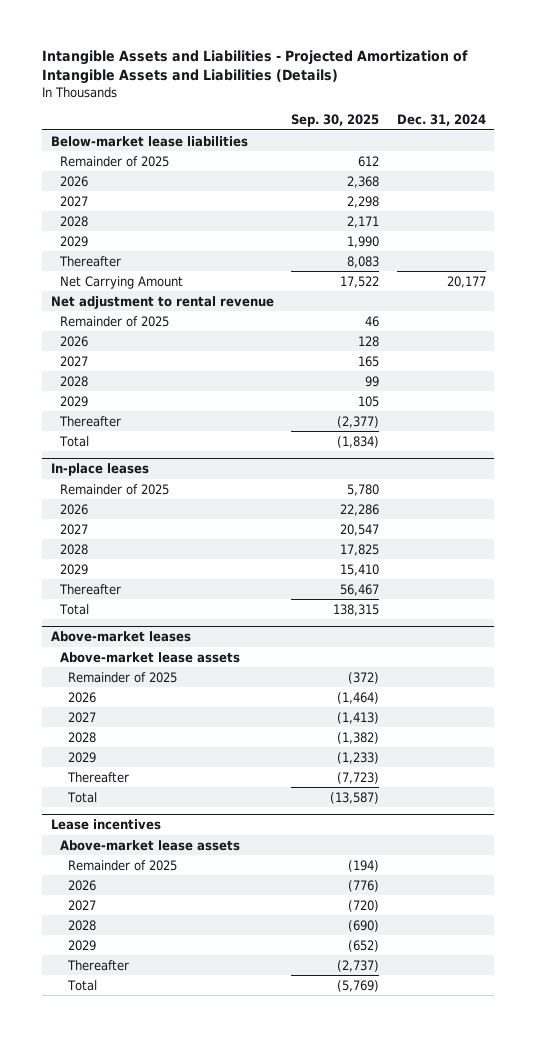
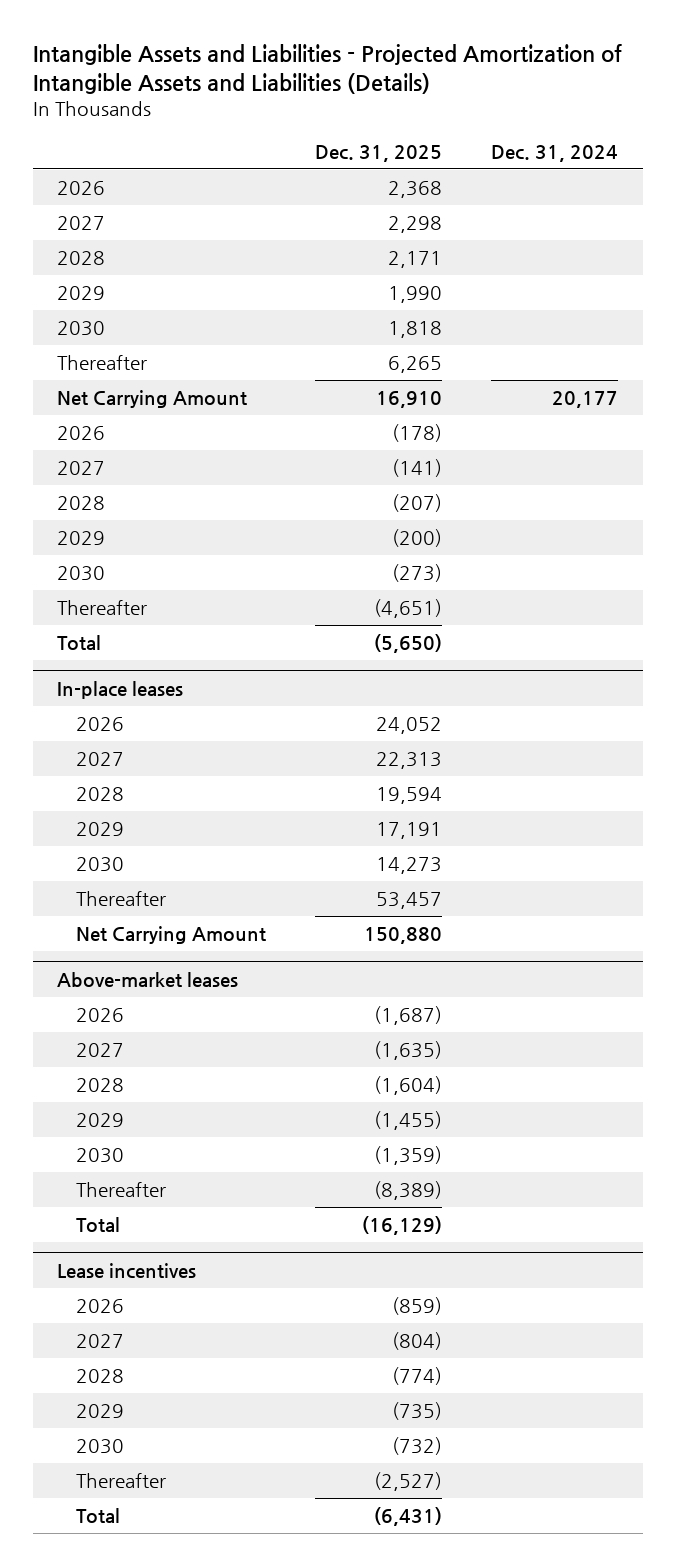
[291,114,380,128] Sep. 30, 2025 -> none
none -> [315,144,443,162] Dec. 31, 2025
[50,135,248,147] Below-market lease liabilities -> none
[59,155,169,167] Remainder of 2025 -> none
none -> [57,321,106,337] 2030
[50,295,274,309] Net adjustment to rental revenue -> none
[59,315,169,327] Remainder of 2025 -> none
none -> [57,566,106,582] 2030
[59,483,169,495] Remainder of 2025 -> none
none -> [76,857,125,873] 2030
[58,603,89,615] Total -> [76,926,267,945] Net Carrying Amount
[59,651,240,663] Above-market lease assets -> none
[68,671,178,683] Remainder of 2025 -> none
none -> [76,1148,125,1164] 2030
[59,839,240,851] Above-market lease assets -> none
[68,859,178,871] Remainder of 2025 -> none
none -> [76,1439,125,1455] 2030

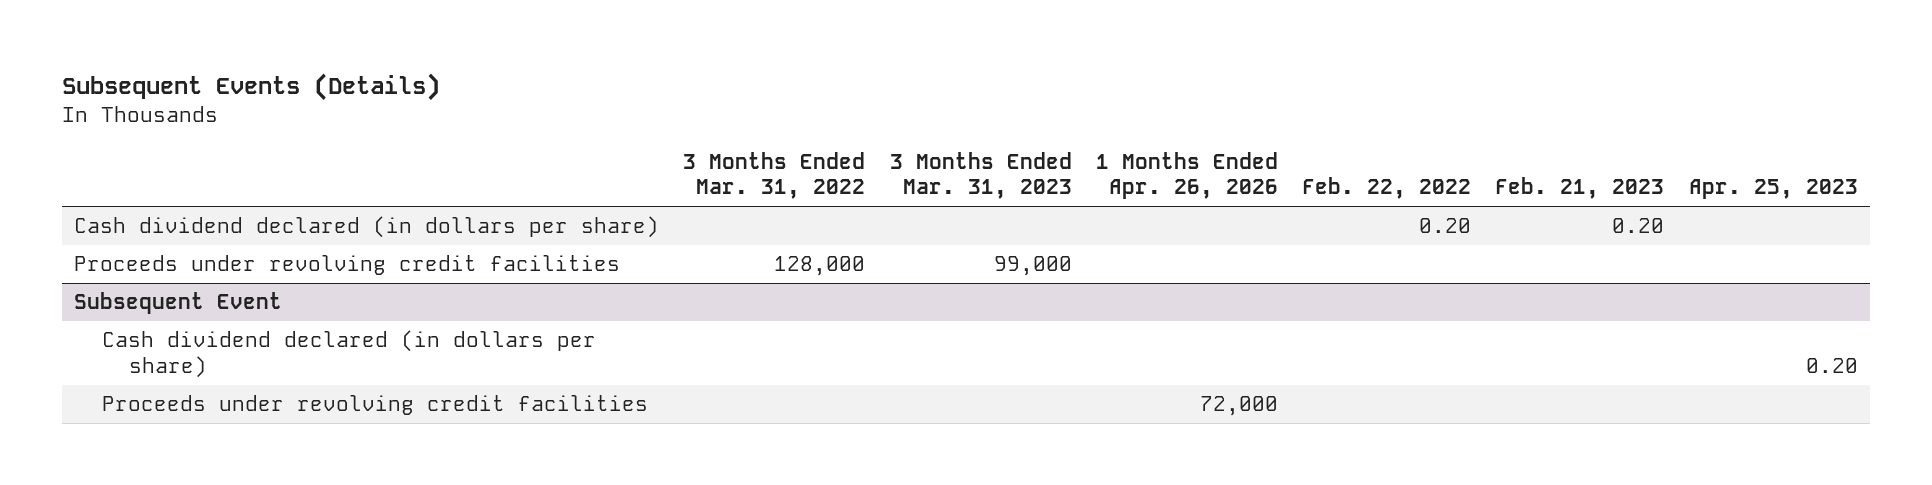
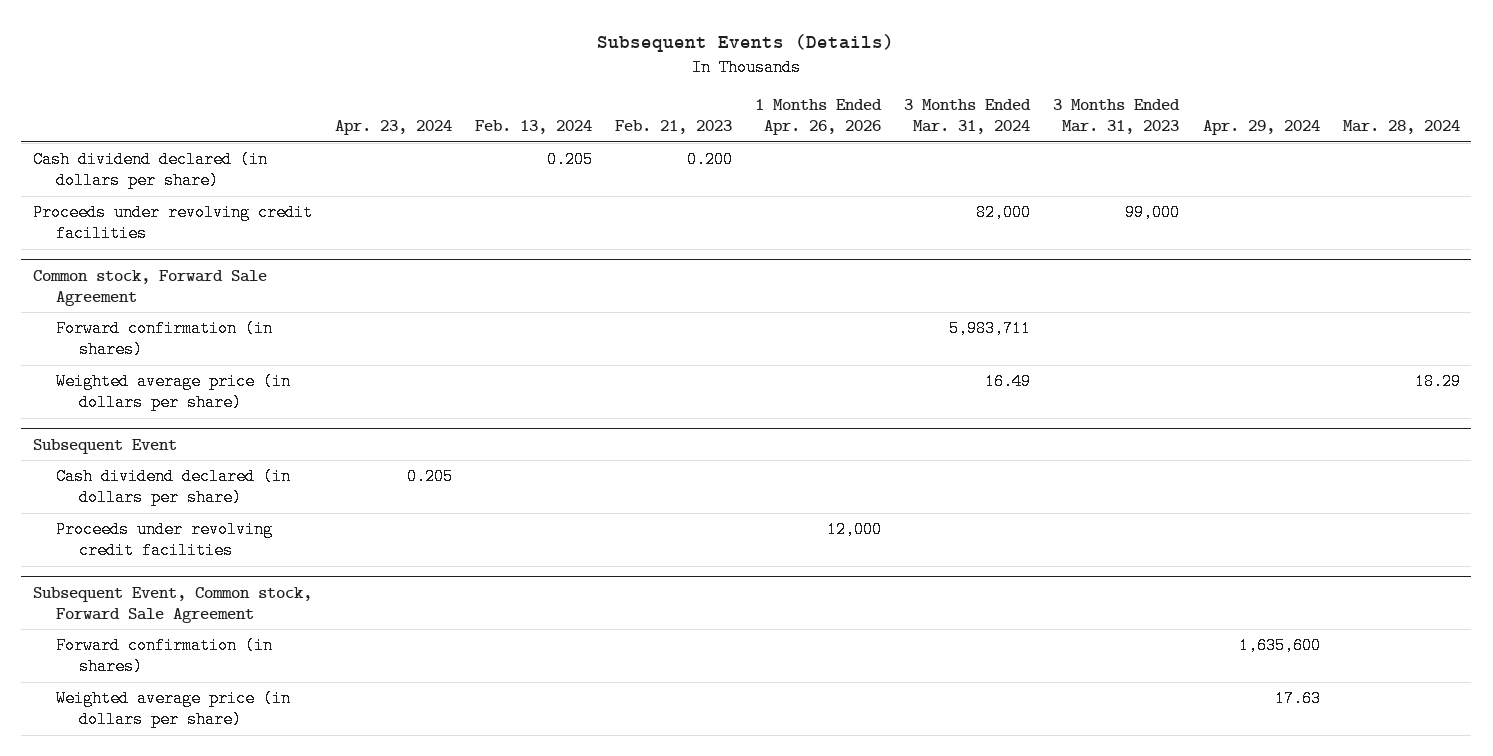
[683,151,866,200] 3 Months Ended Mar. 31, 2022 -> none
[1302,177,1472,200] Feb. 22, 2022 -> none
[1688,179,1858,200] Apr. 25, 2023 -> none
none -> [334,120,452,136] Apr. 23, 2024
none -> [475,120,593,135] Feb. 13, 2024
none -> [904,99,1032,135] 3 Months Ended Mar. 31, 2024
none -> [1202,120,1320,136] Apr. 29, 2024
none -> [1342,120,1460,135] Mar. 28, 2024
[1612,218,1665,234] 0.20 -> [687,151,734,169] 0.200
none -> [32,269,267,306] Common stock, Forward Sale Agreement
none -> [55,320,273,359] Forward confirmation (in shares)
none -> [55,373,291,412] Weighted average price (in dollars per share)
[1199,396,1278,417] 72,000 -> [827,521,883,539] 12,000
none -> [32,586,312,623] Subsequent Event, Common stock, Forward Sale Agreement
none -> [55,637,273,676] Forward confirmation (in shares)
none -> [55,690,291,729] Weighted average price (in dollars per share)

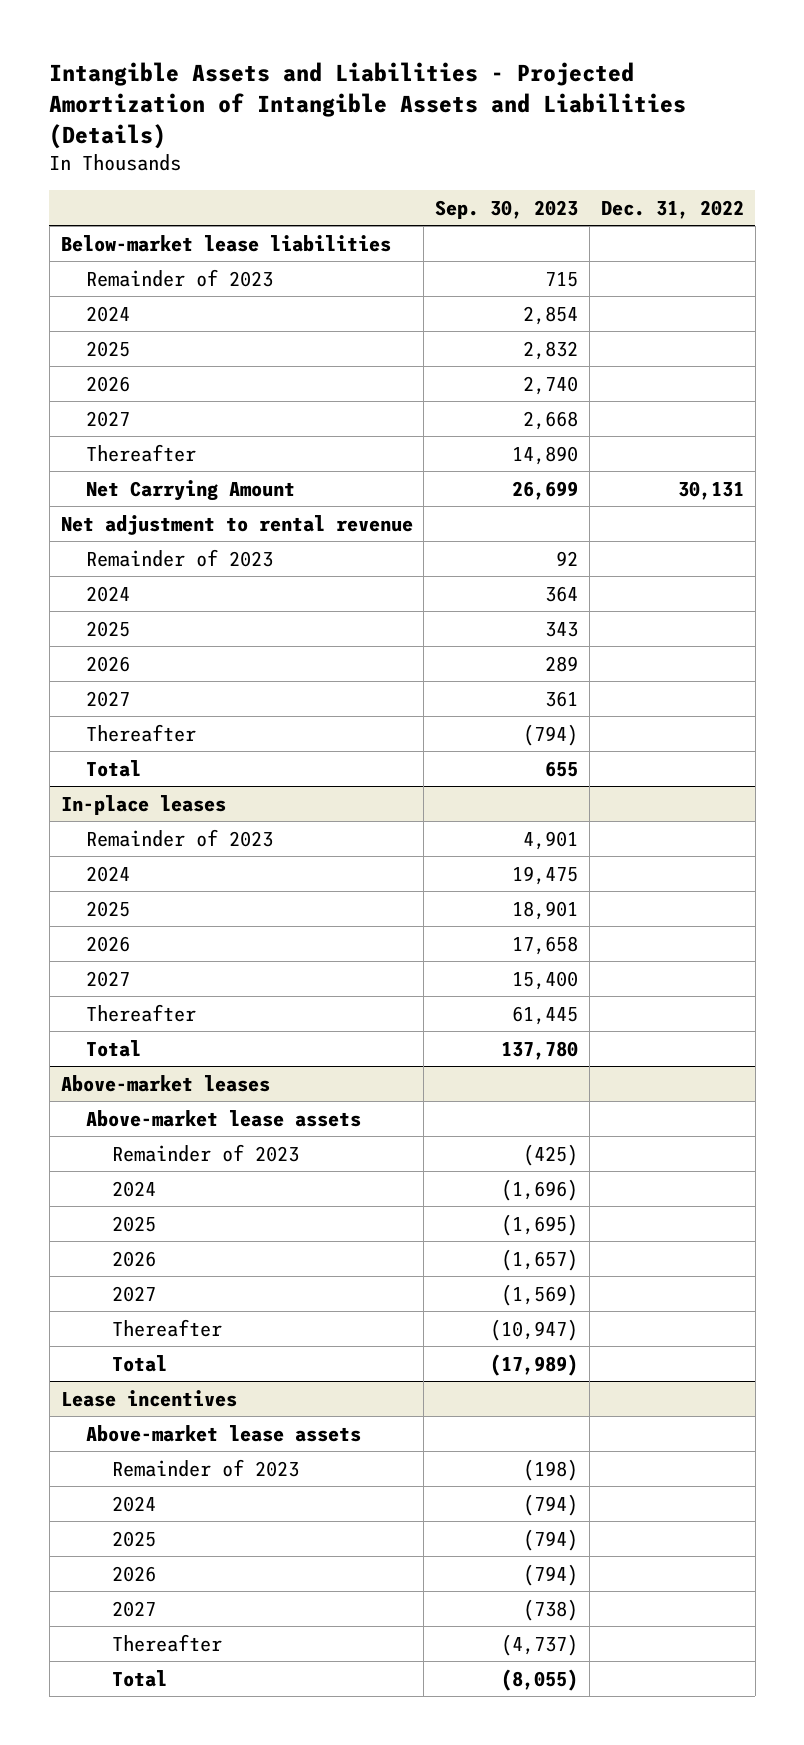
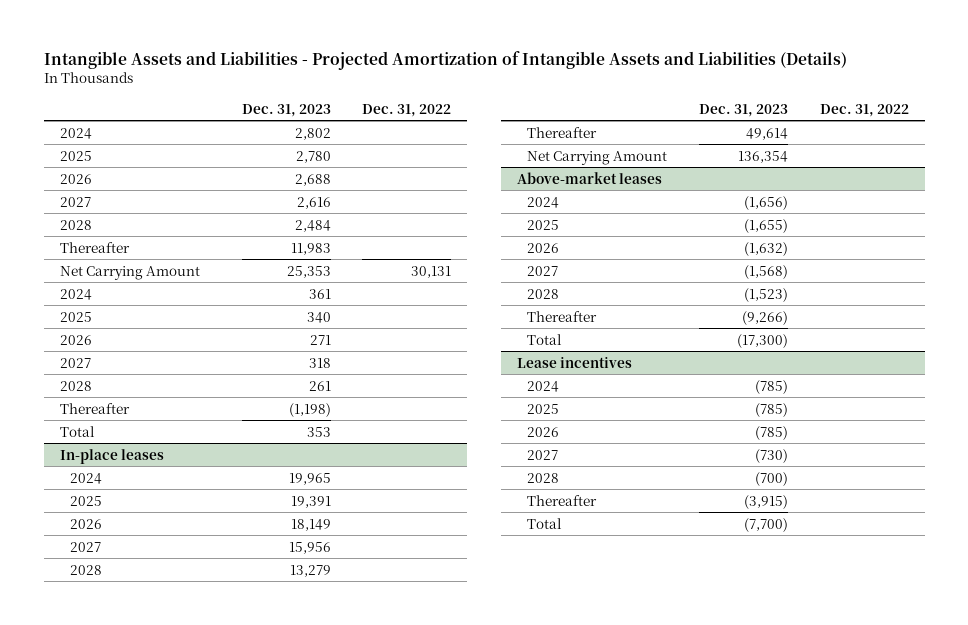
[435,199,579,219] Sep. 30, 2023 -> none
none -> [241,103,331,117] Dec. 31, 2023
[60,234,391,252] Below-market lease liabilities -> none
[86,268,274,287] Remainder of 2023 -> none
none -> [59,219,92,230] 2028
[60,514,413,535] Net adjustment to rental revenue -> none
[86,548,274,567] Remainder of 2023 -> none
none -> [59,380,92,391] 2028
[86,828,274,847] Remainder of 2023 -> none
none -> [69,564,102,575] 2028
[86,1039,142,1057] Total -> [527,150,668,165] Net Carrying Amount
[86,1109,362,1127] Above-market lease assets -> none
[112,1143,300,1162] Remainder of 2023 -> none
none -> [527,288,560,299] 2028
[86,1424,362,1442] Above-market lease assets -> none
[112,1458,300,1477] Remainder of 2023 -> none
none -> [527,472,560,483] 2028

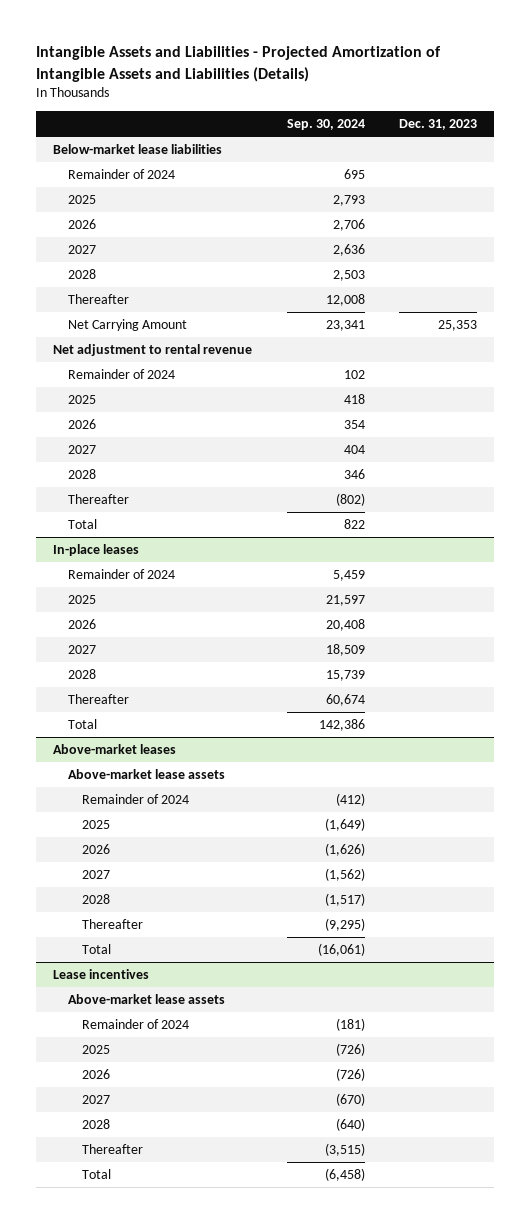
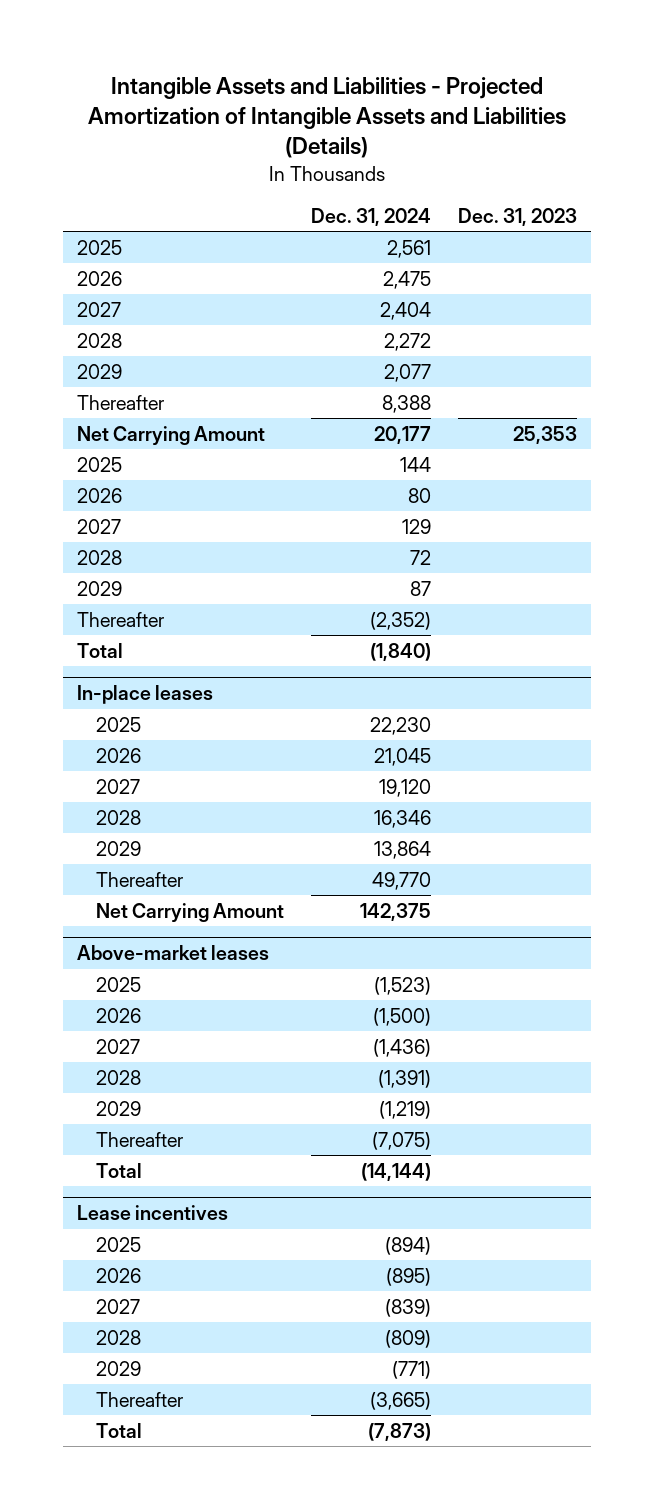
[286,119,365,131] Sep. 30, 2024 -> none
none -> [311,208,432,227] Dec. 31, 2024
[53,144,223,155] Below-market lease liabilities -> none
[67,169,175,180] Remainder of 2024 -> none
none -> [76,363,122,379] 2029
[53,344,253,357] Net adjustment to rental revenue -> none
[67,369,175,380] Remainder of 2024 -> none
none -> [76,580,122,596] 2029
[67,569,175,580] Remainder of 2024 -> none
none -> [96,840,142,856] 2029
[67,719,97,730] Total -> [96,902,285,922] Net Carrying Amount
[67,769,225,780] Above-market lease assets -> none
[81,794,189,805] Remainder of 2024 -> none
none -> [96,1100,142,1116] 2029
[67,994,225,1005] Above-market lease assets -> none
[81,1019,189,1030] Remainder of 2024 -> none
none -> [96,1360,142,1376] 2029

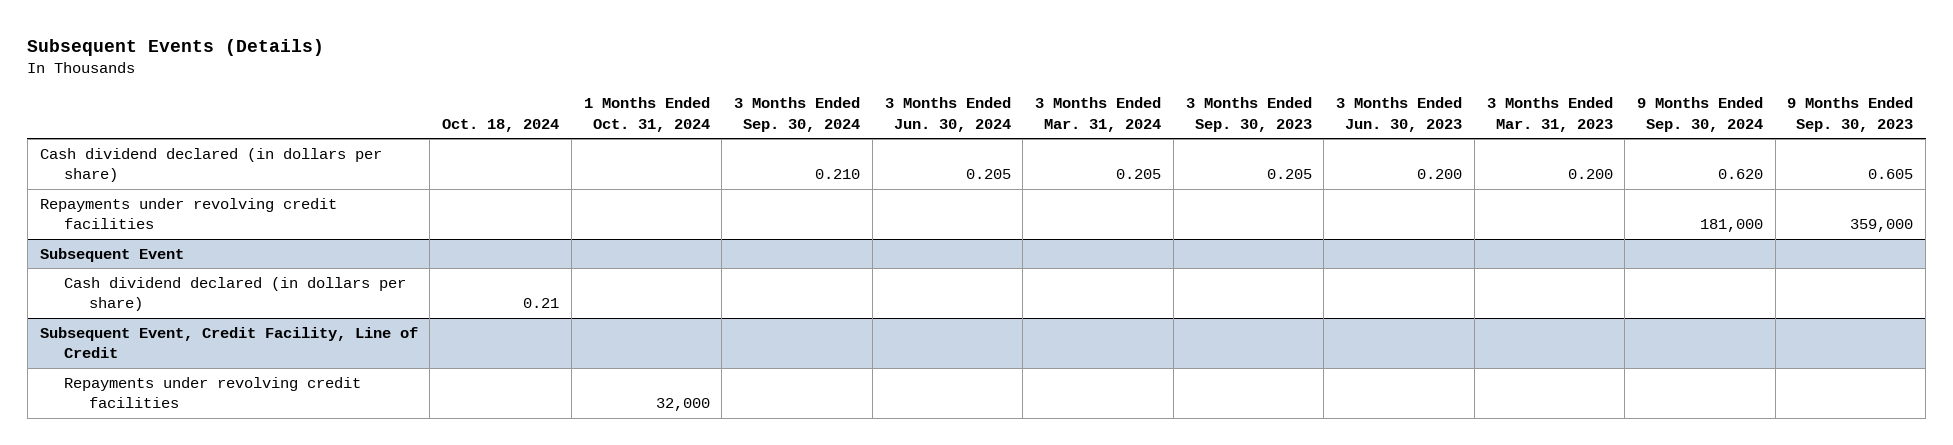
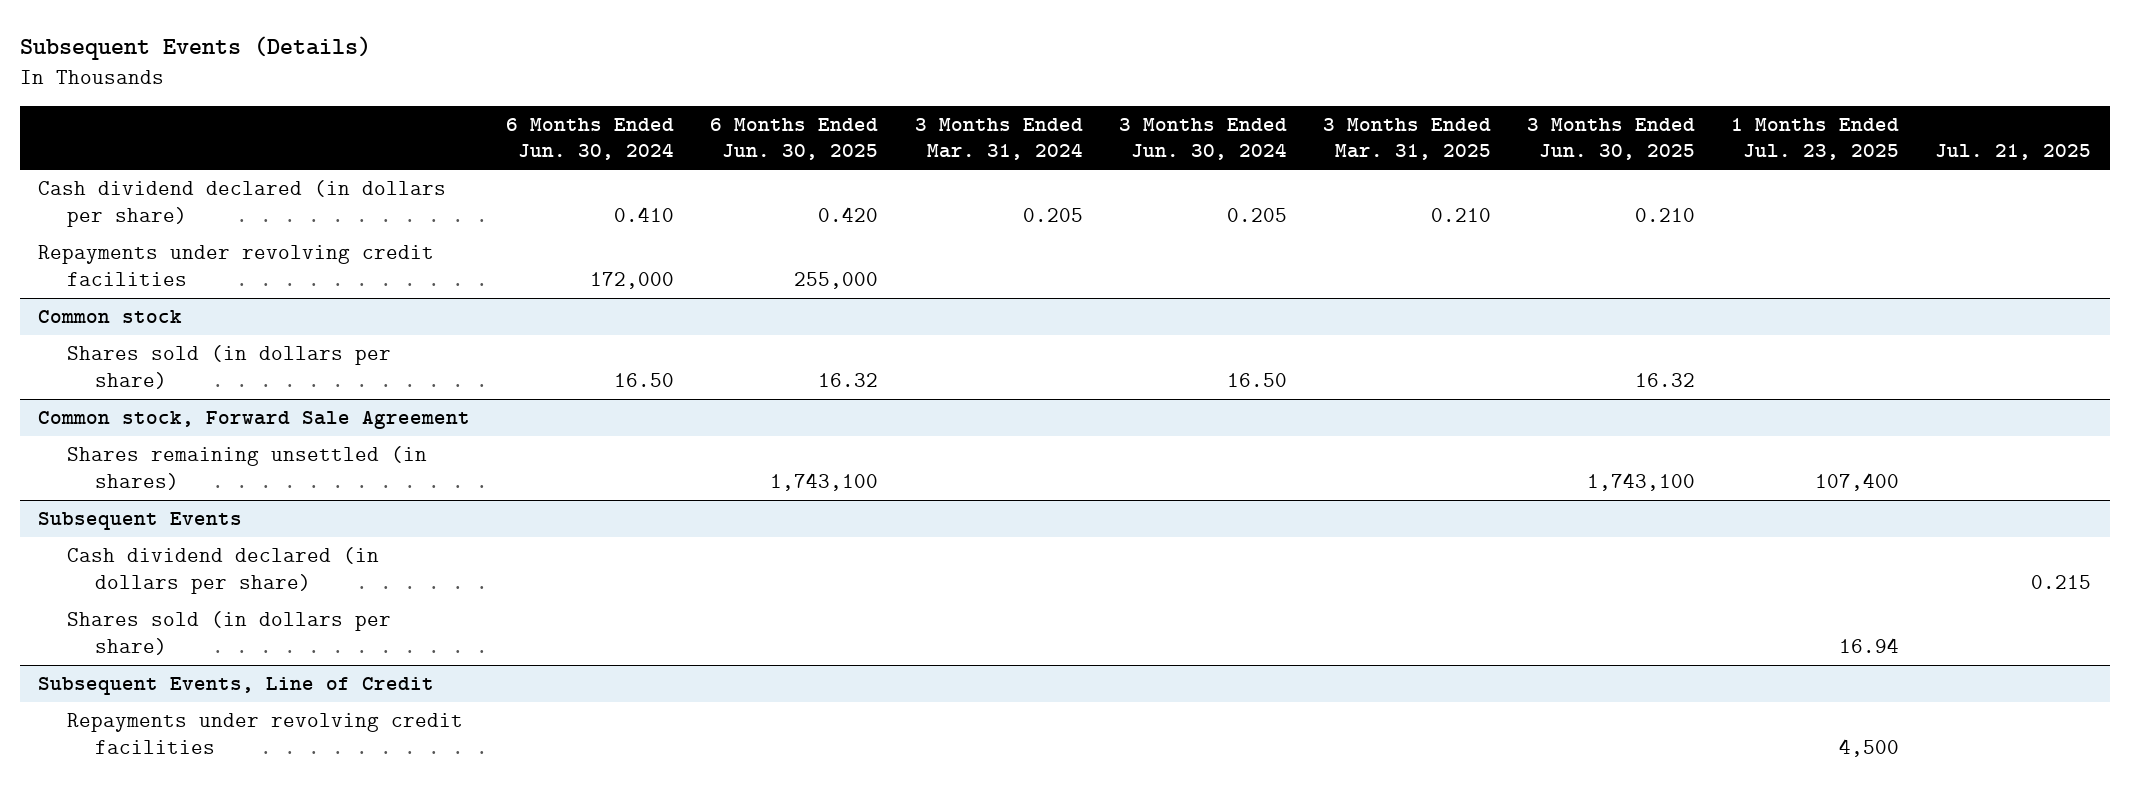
[442,118,560,132] Oct. 18, 2024 -> none
[583,97,710,132] 1 Months Ended Oct. 31, 2024 -> none
[734,97,861,132] 3 Months Ended Sep. 30, 2024 -> none
[1185,97,1312,132] 3 Months Ended Sep. 30, 2023 -> none
[1336,97,1463,132] 3 Months Ended Jun. 30, 2023 -> none
[1486,97,1613,132] 3 Months Ended Mar. 31, 2023 -> none
[1637,97,1764,132] 9 Months Ended Sep. 30, 2024 -> none
[1787,97,1914,132] 9 Months Ended Sep. 30, 2023 -> none
none -> [506,117,675,161] 6 Months Ended Jun. 30, 2024
none -> [710,117,879,161] 6 Months Ended Jun. 30, 2025
none -> [1322,117,1491,161] 3 Months Ended Mar. 31, 2025
none -> [1527,117,1696,161] 3 Months Ended Jun. 30, 2025
none -> [1731,117,1900,161] 1 Months Ended Jul. 23, 2025
none -> [1935,144,2092,161] Jul. 21, 2025
none -> [38,310,183,324] Common stock
none -> [66,345,391,389] Shares sold (in dollars per share)
none -> [38,411,471,430] Common stock, Forward Sale Agreement
none -> [66,446,427,490] Shares remaining unsettled (in shares)
[39,247,184,262] Subsequent Event -> [38,512,243,531] Subsequent Events
none -> [66,611,391,655] Shares sold (in dollars per share)
[39,326,418,359] Subsequent Event, Credit Facility, Line of Credit -> [38,677,435,696] Subsequent Events, Line of Credit

